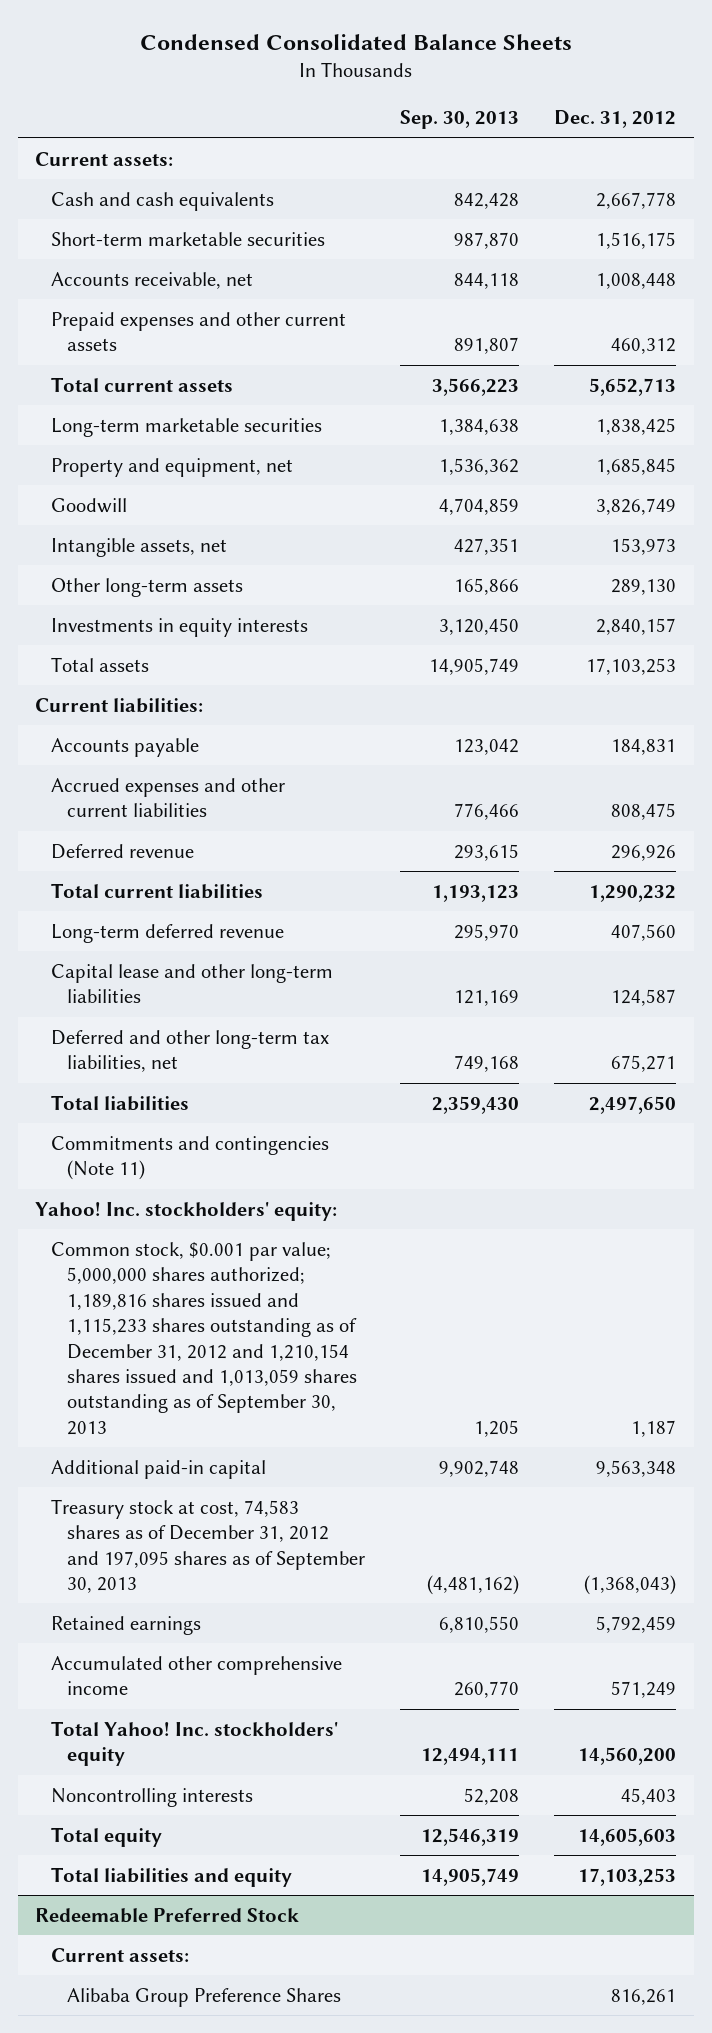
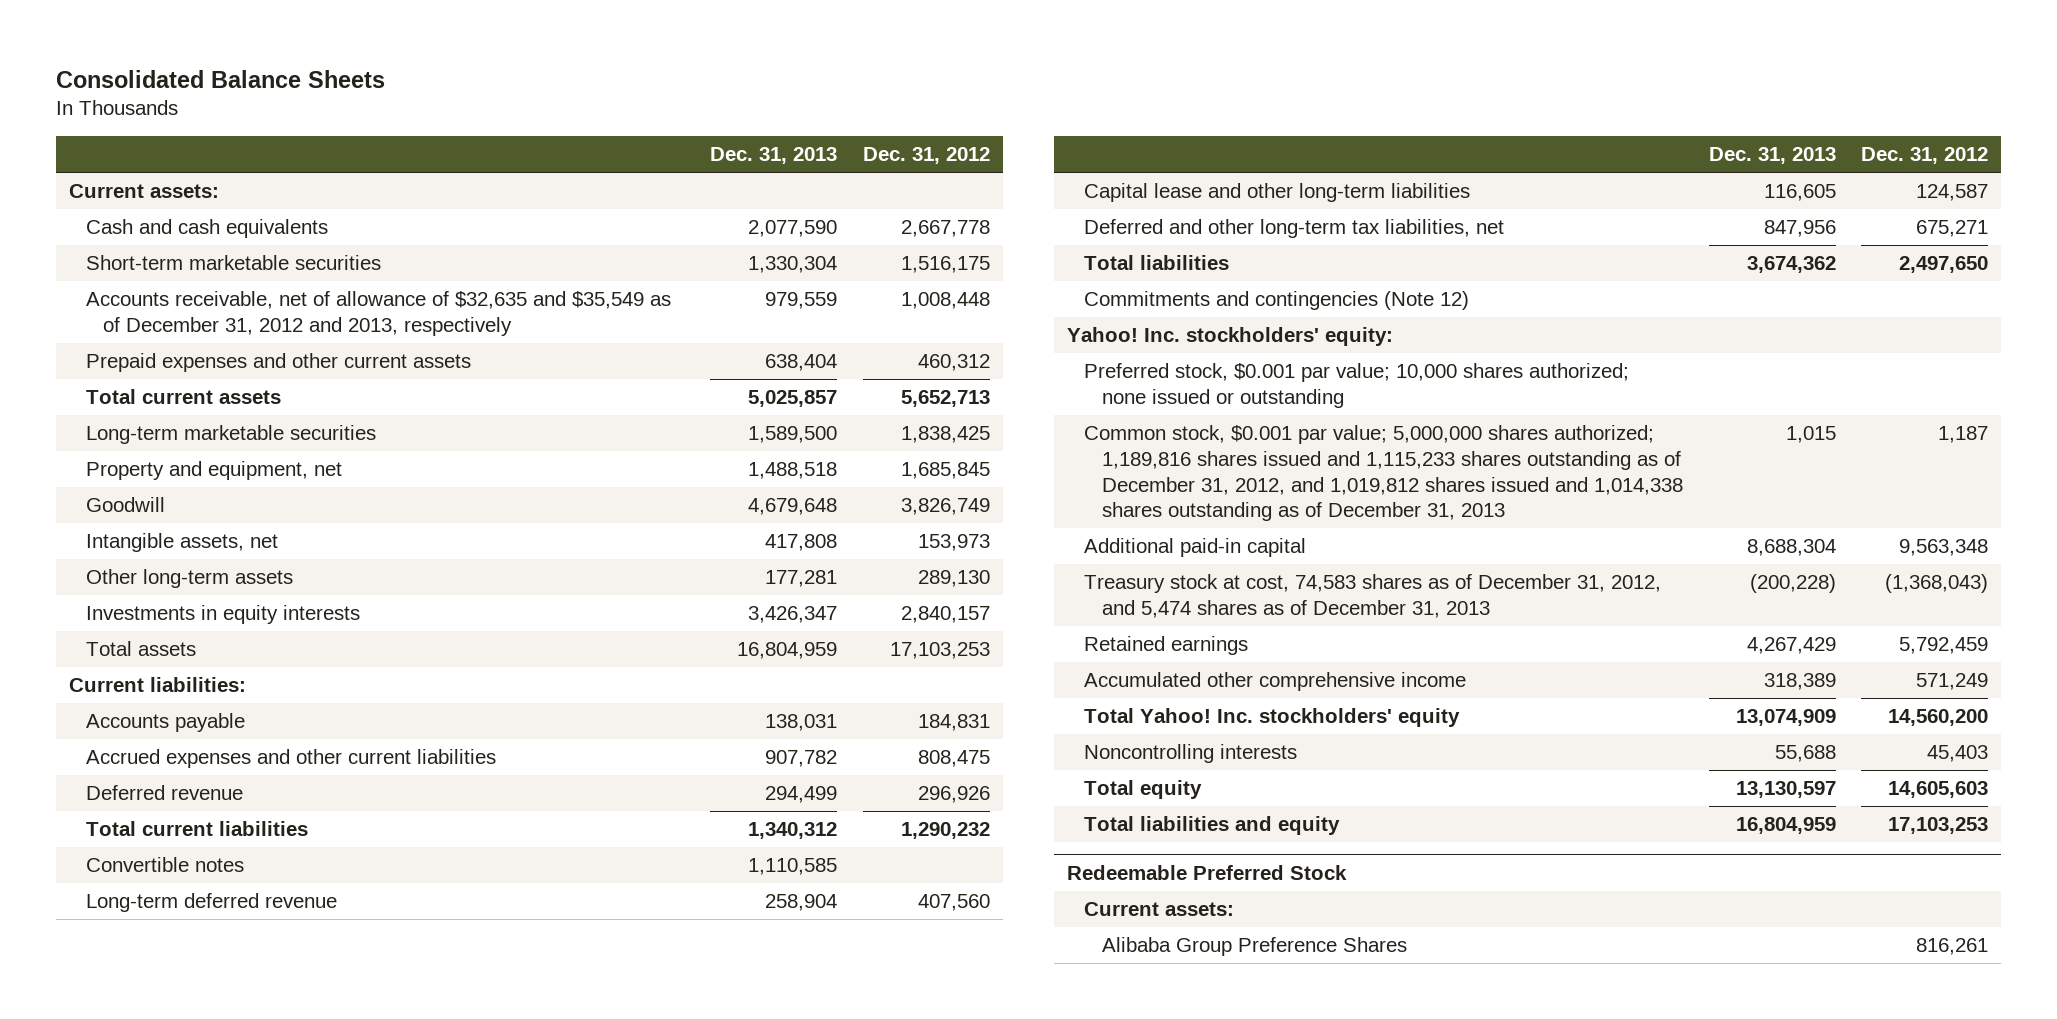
[139,33,572,50] Condensed Consolidated Balance Sheets -> [55,69,385,88] Consolidated Balance Sheets
[400,110,520,130] Sep. 30, 2013 -> none
none -> [710,147,838,165] Dec. 31, 2013
[51,271,254,289] Accounts receivable, net -> [86,291,672,336] Accounts receivable, net of allowance of $32,635 and $35,549 as of December 31, 2012 and 2013, respectively
none -> [86,857,245,873] Convertible notes
[51,1135,330,1181] Commitments and contingencies (Note 11) -> [1084,291,1470,311] Commitments and contingencies (Note 12)
none -> [1084,363,1630,408] Preferred stock, $0.001 par value; 10,000 shares authorized; none issued or outstanding
[51,1241,358,1435] Common stock, $0.001 par value; 5,000,000 shares authorized; 1,189,816 shares issued and 1,115,233 shares outstanding as of December 31, 2012 and 1,210,154 shares issued and 1,013,059 shares outstanding as of September 30, 2013 -> [1084,425,1683,522] Common stock, $0.001 par value; 5,000,000 shares authorized; 1,189,816 shares issued and 1,115,233 shares outstanding as of December 31, 2012, and 1,019,812 shares issued and 1,014,338 shares outstanding as of December 31, 2013
[51,1498,366,1594] Treasury stock at cost, 74,583 shares as of December 31, 2012 and 197,095 shares as of September 30, 2013 -> [1084,574,1662,618] Treasury stock at cost, 74,583 shares as of December 31, 2012, and 5,474 shares as of December 31, 2013

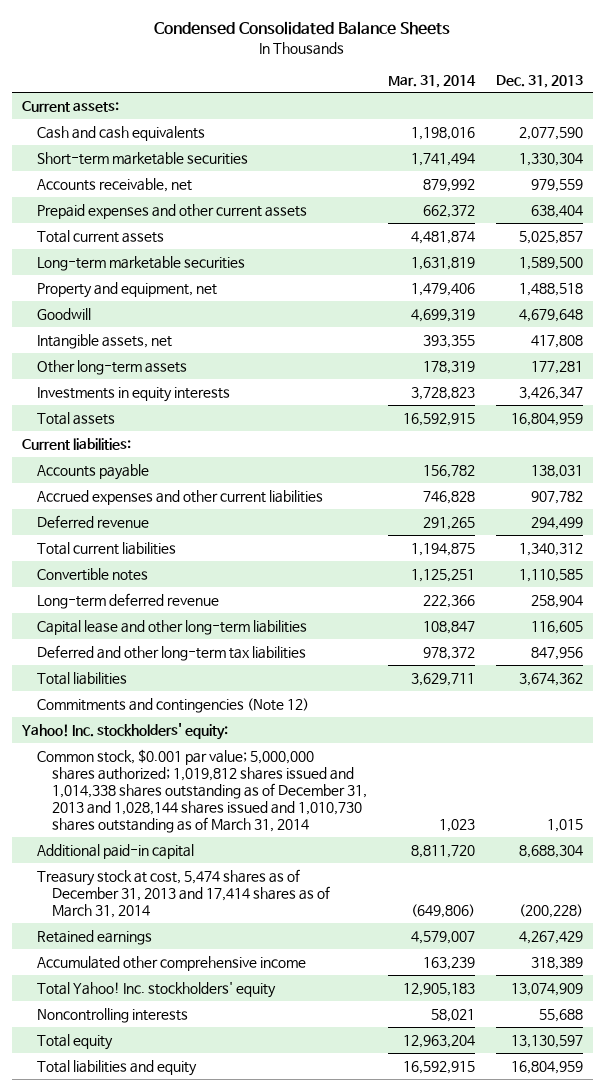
[55,69,385,88] Consolidated Balance Sheets -> [154,20,451,35] Condensed Consolidated Balance Sheets
[862,147,990,165] Dec. 31, 2012 -> none
none -> [388,74,477,88] Mar. 31, 2014
[86,291,672,336] Accounts receivable, net of allowance of $32,635 and $35,549 as of December 31, 2012 and 2013, respectively -> [37,177,193,192] Accounts receivable, net
[1084,219,1505,239] Deferred and other long-term tax liabilities, net -> [37,644,307,661] Deferred and other long-term tax liabilities
[1084,363,1630,408] Preferred stock, $0.001 par value; 10,000 shares authorized; none issued or outstanding -> none
[1084,425,1683,522] Common stock, $0.001 par value; 5,000,000 shares authorized; 1,189,816 shares issued and 1,115,233 shares outstanding as of December 31, 2012, and 1,019,812 shares issued and 1,014,338 shares outstanding as of December 31, 2013 -> [37,748,368,833] Common stock, $0.001 par value; 5,000,000 shares authorized; 1,019,812 shares issued and 1,014,338 shares outstanding as of December 31, 2013 and 1,028,144 shares issued and 1,010,730 shares outstanding as of March 31, 2014
[1084,574,1662,618] Treasury stock at cost, 74,583 shares as of December 31, 2012, and 5,474 shares as of December 31, 2013 -> [37,868,331,918] Treasury stock at cost, 5,474 shares as of December 31, 2013 and 17,414 shares as of March 31, 2014
[1066,865,1347,881] Redeemable Preferred Stock -> none
[1084,902,1235,917] Current assets: -> none
[1101,937,1407,957] Alibaba Group Preference Shares -> none

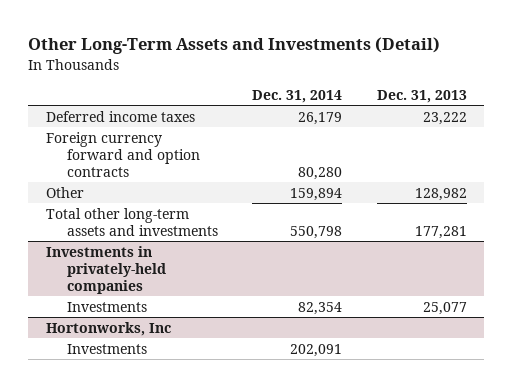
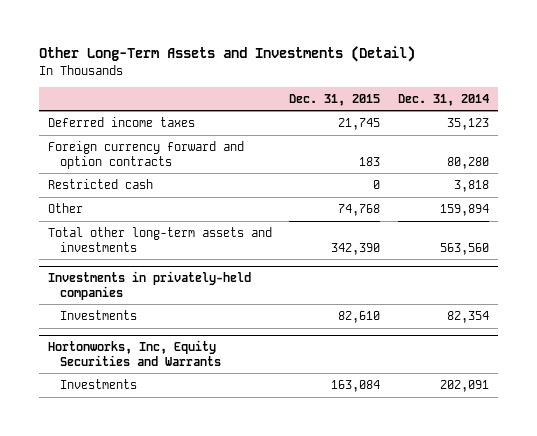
[376,89,467,103] Dec. 31, 2013 -> none
none -> [289,93,381,106] Dec. 31, 2015
[298,111,343,125] 26,179 -> [447,118,490,131] 35,123
none -> [47,179,153,190] Restricted cash
[290,225,343,239] 550,798 -> [440,242,490,255] 563,560
[45,321,171,336] Hortonworks, Inc -> none
none -> [47,340,221,366] Hortonworks, Inc, Equity Securities and Warrants

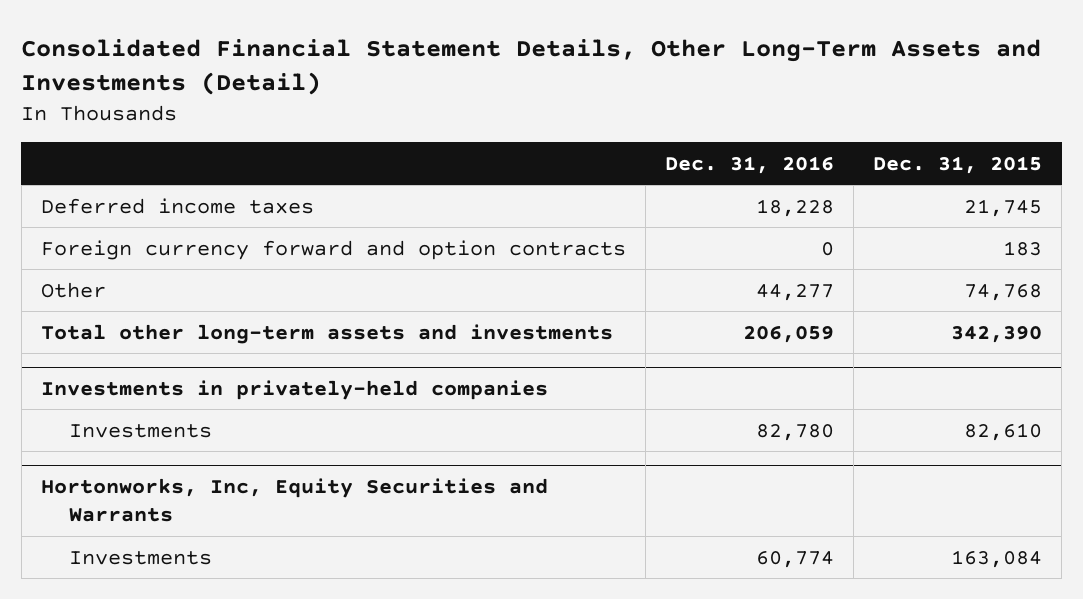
[39,46,416,63] Other Long-Term Assets and Investments (Detail) -> [21,38,1042,95] Consolidated Financial Statement Details, Other Long-Term Assets and Investments (Detail)
[398,93,490,106] Dec. 31, 2014 -> none
none -> [665,155,835,174] Dec. 31, 2016
[47,179,153,190] Restricted cash -> none

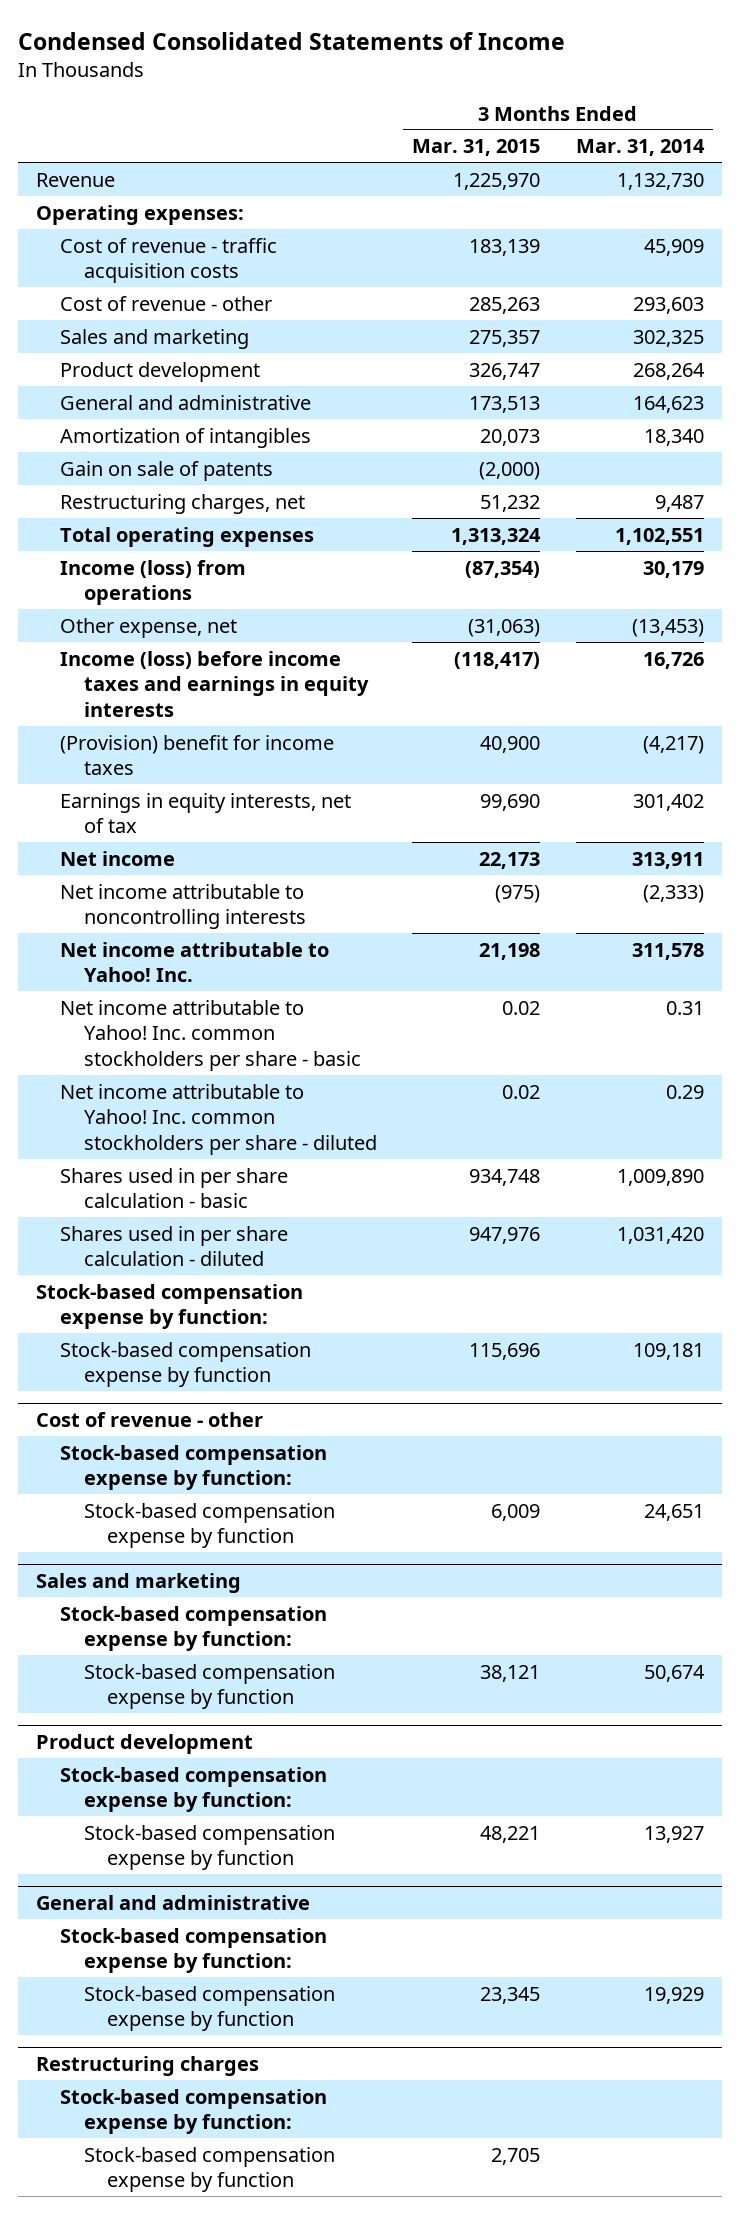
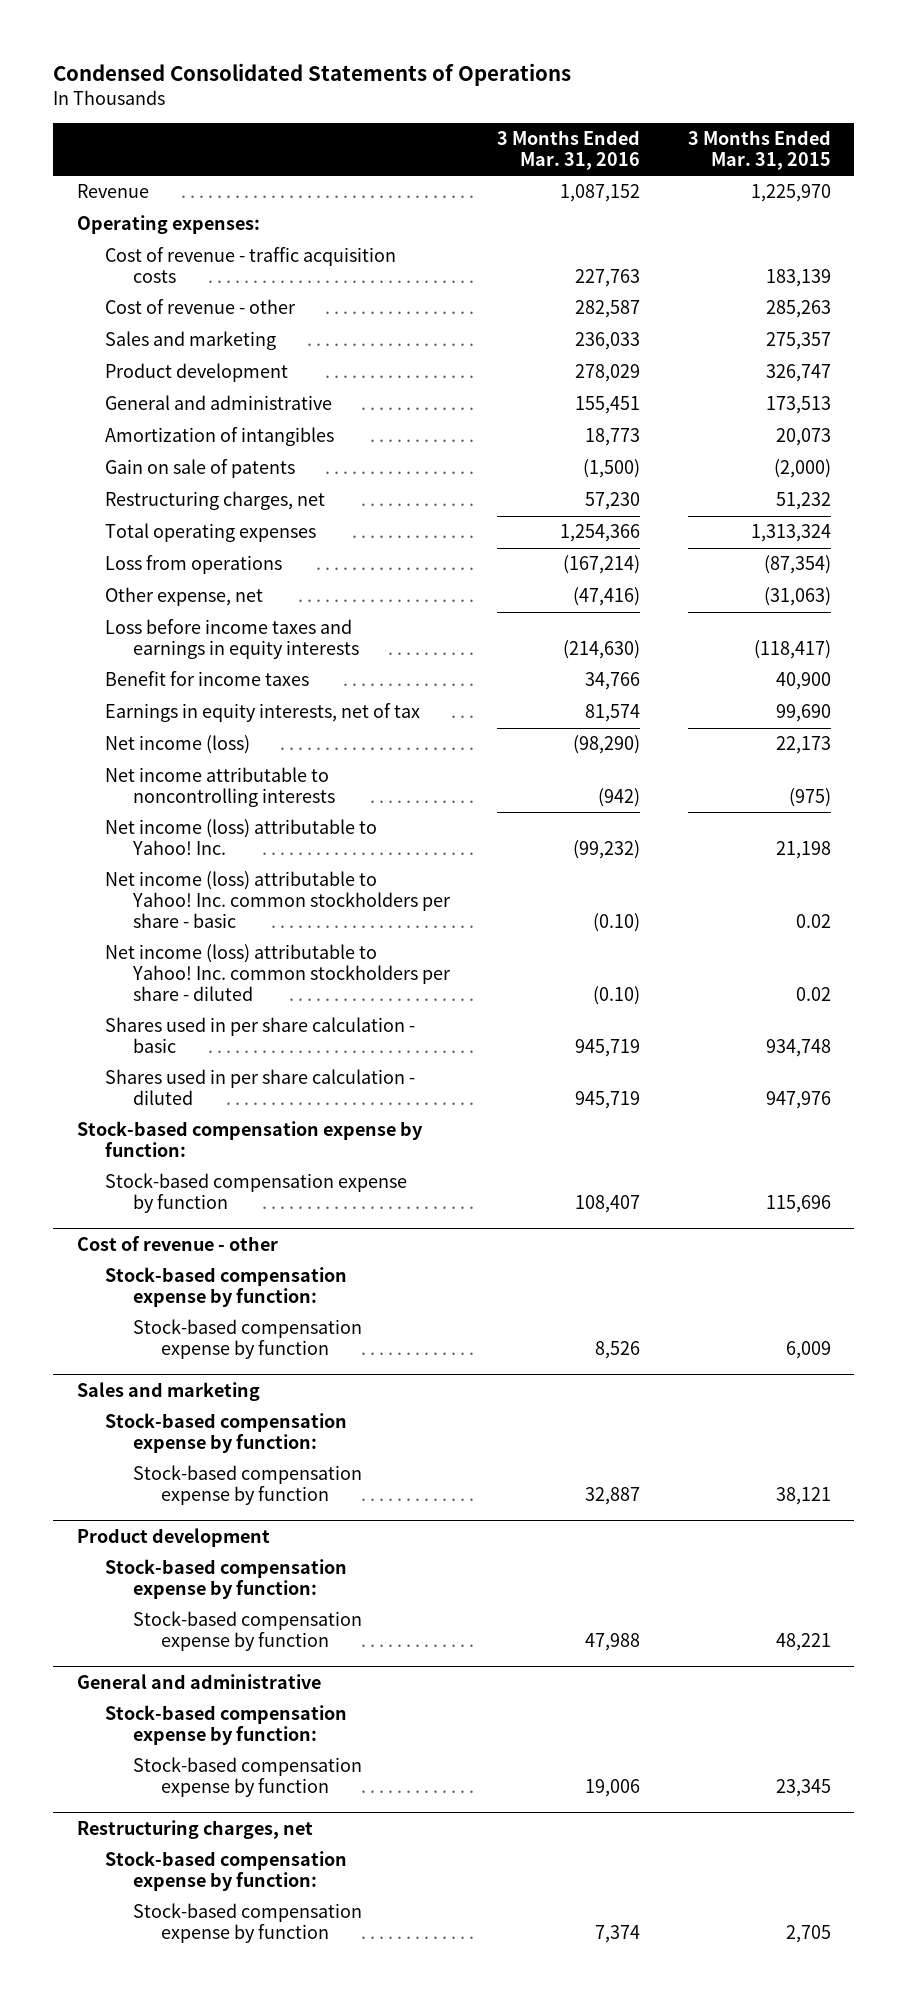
[18,31,566,50] Condensed Consolidated Statements of Income -> [53,63,572,87] Condensed Consolidated Statements of Operations
[576,139,706,157] Mar. 31, 2014 -> none
none -> [497,130,641,171] 3 Months Ended Mar. 31, 2016
[59,559,246,606] Income (loss) from operations -> [105,555,283,575] Loss from operations
[59,650,369,717] Income (loss) before income taxes and earnings in equity interests -> [105,619,359,660] Loss before income taxes and earnings in equity interests
[59,734,334,776] (Provision) benefit for income taxes -> [105,671,310,687] Benefit for income taxes
[59,850,175,866] Net income -> [105,735,251,755] Net income (loss)
[59,941,329,983] Net income attributable to Yahoo! Inc. -> [105,819,378,856] Net income (loss) attributable to Yahoo! Inc.
[59,999,361,1071] Net income attributable to Yahoo! Inc. common stockholders per share - basic -> [105,871,451,928] Net income (loss) attributable to Yahoo! Inc. common stockholders per share - basic
[59,1083,377,1155] Net income attributable to Yahoo! Inc. common stockholders per share - diluted -> [105,944,451,1001] Net income (loss) attributable to Yahoo! Inc. common stockholders per share - diluted
[36,2056,260,2077] Restructuring charges -> [77,1819,314,1839] Restructuring charges, net

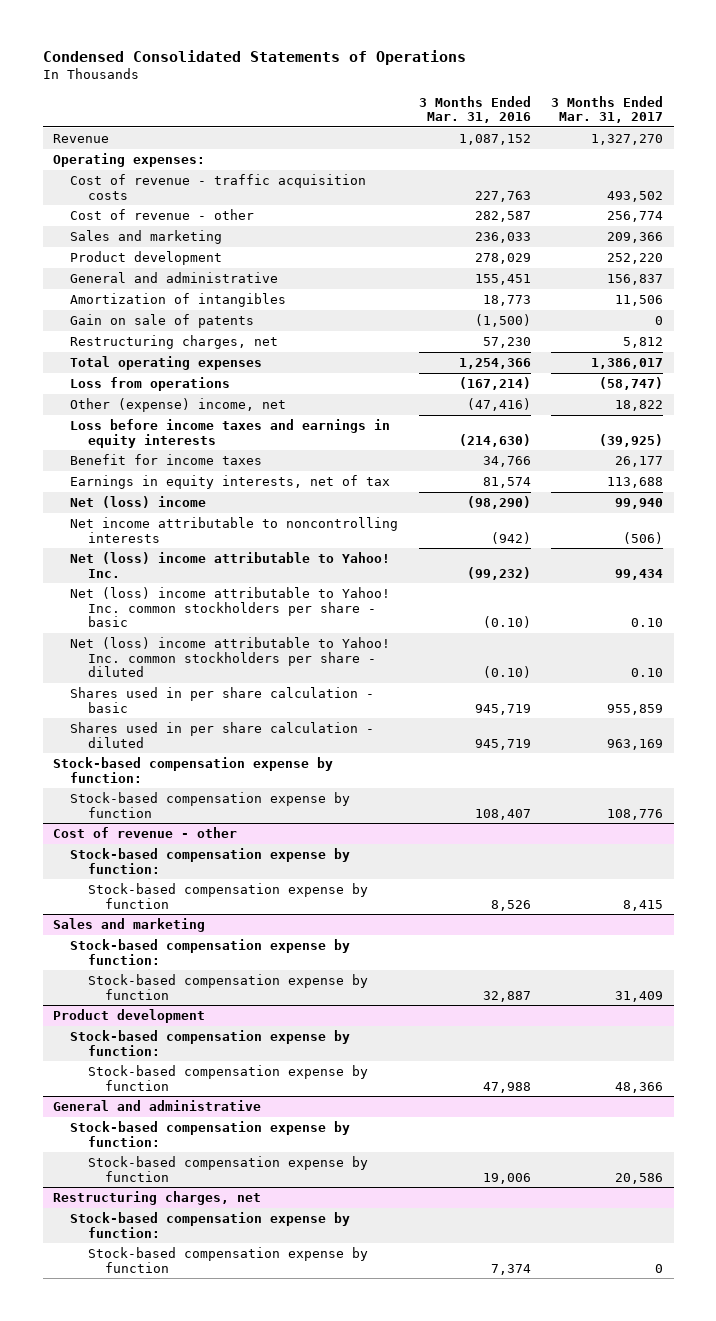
[687,130,831,171] 3 Months Ended Mar. 31, 2015 -> none
none -> [551,95,664,124] 3 Months Ended Mar. 31, 2017
[105,587,264,607] Other expense, net -> [70,397,287,412] Other (expense) income, net
[105,735,251,755] Net income (loss) -> [70,495,207,508] Net (loss) income
[105,819,378,856] Net income (loss) attributable to Yahoo! Inc. -> [70,551,391,578] Net (loss) income attributable to Yahoo! Inc.
[105,871,451,928] Net income (loss) attributable to Yahoo! Inc. common stockholders per share - basic -> [70,586,391,628] Net (loss) income attributable to Yahoo! Inc. common stockholders per share - basic
[105,944,451,1001] Net income (loss) attributable to Yahoo! Inc. common stockholders per share - diluted -> [70,636,391,678] Net (loss) income attributable to Yahoo! Inc. common stockholders per share - diluted

